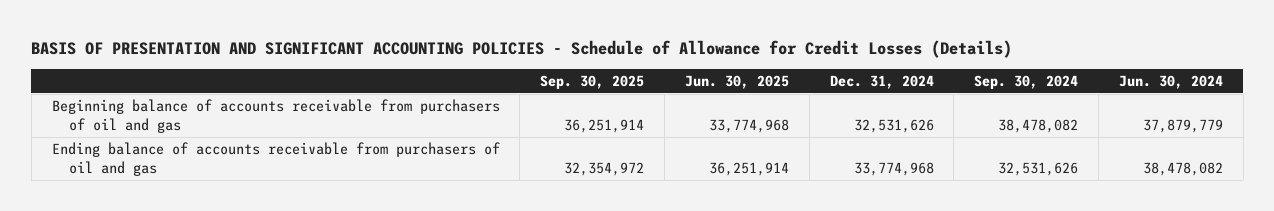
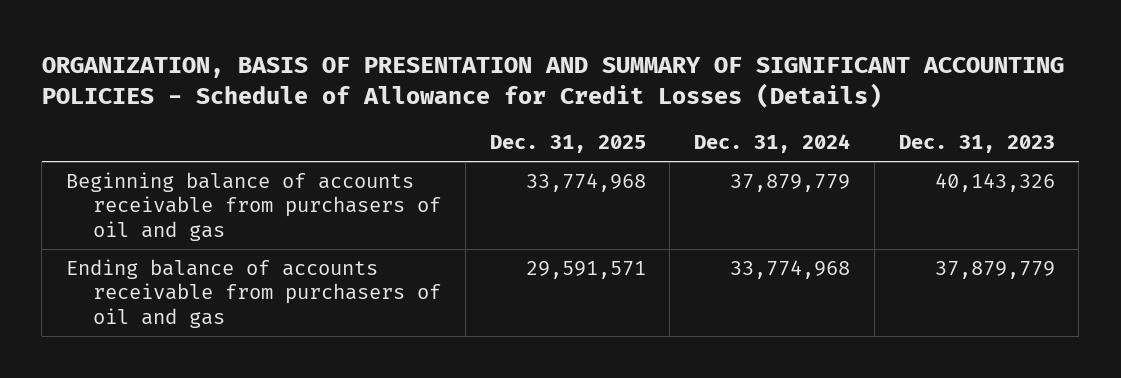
[31,39,1013,58] BASIS OF PRESENTATION AND SIGNIFICANT ACCOUNTING POLICIES - Schedule of Allowance for Credit Losses (Details) -> [41,56,1064,108] ORGANIZATION, BASIS OF PRESENTATION AND SUMMARY OF SIGNIFICANT ACCOUNTING POLICIES - Schedule of Allowance for Credit Losses (Details)
[540,74,645,89] Sep. 30, 2025 -> none
[684,74,789,89] Jun. 30, 2025 -> none
[974,74,1079,89] Sep. 30, 2024 -> none
[1118,74,1223,89] Jun. 30, 2024 -> none
none -> [489,135,646,154] Dec. 31, 2025
none -> [898,135,1055,154] Dec. 31, 2023
[853,118,934,133] 32,531,626 -> [730,173,851,192] 37,879,779

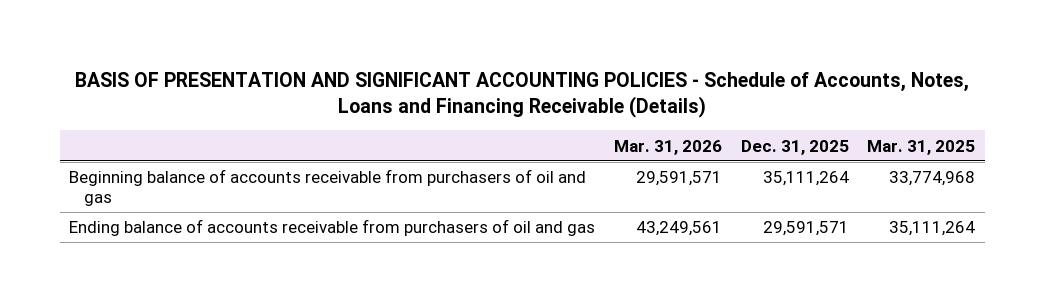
[41,56,1064,108] ORGANIZATION, BASIS OF PRESENTATION AND SUMMARY OF SIGNIFICANT ACCOUNTING POLICIES - Schedule of Allowance for Credit Losses (Details) -> [75,71,970,119] BASIS OF PRESENTATION AND SIGNIFICANT ACCOUNTING POLICIES - Schedule of Accounts, Notes, Loans and Financing Receivable (Details)
[694,134,851,154] Dec. 31, 2024 -> none
[898,135,1055,154] Dec. 31, 2023 -> none
none -> [613,139,722,155] Mar. 31, 2026
none -> [867,139,976,155] Mar. 31, 2025
[525,172,646,192] 33,774,968 -> [762,171,849,187] 35,111,264

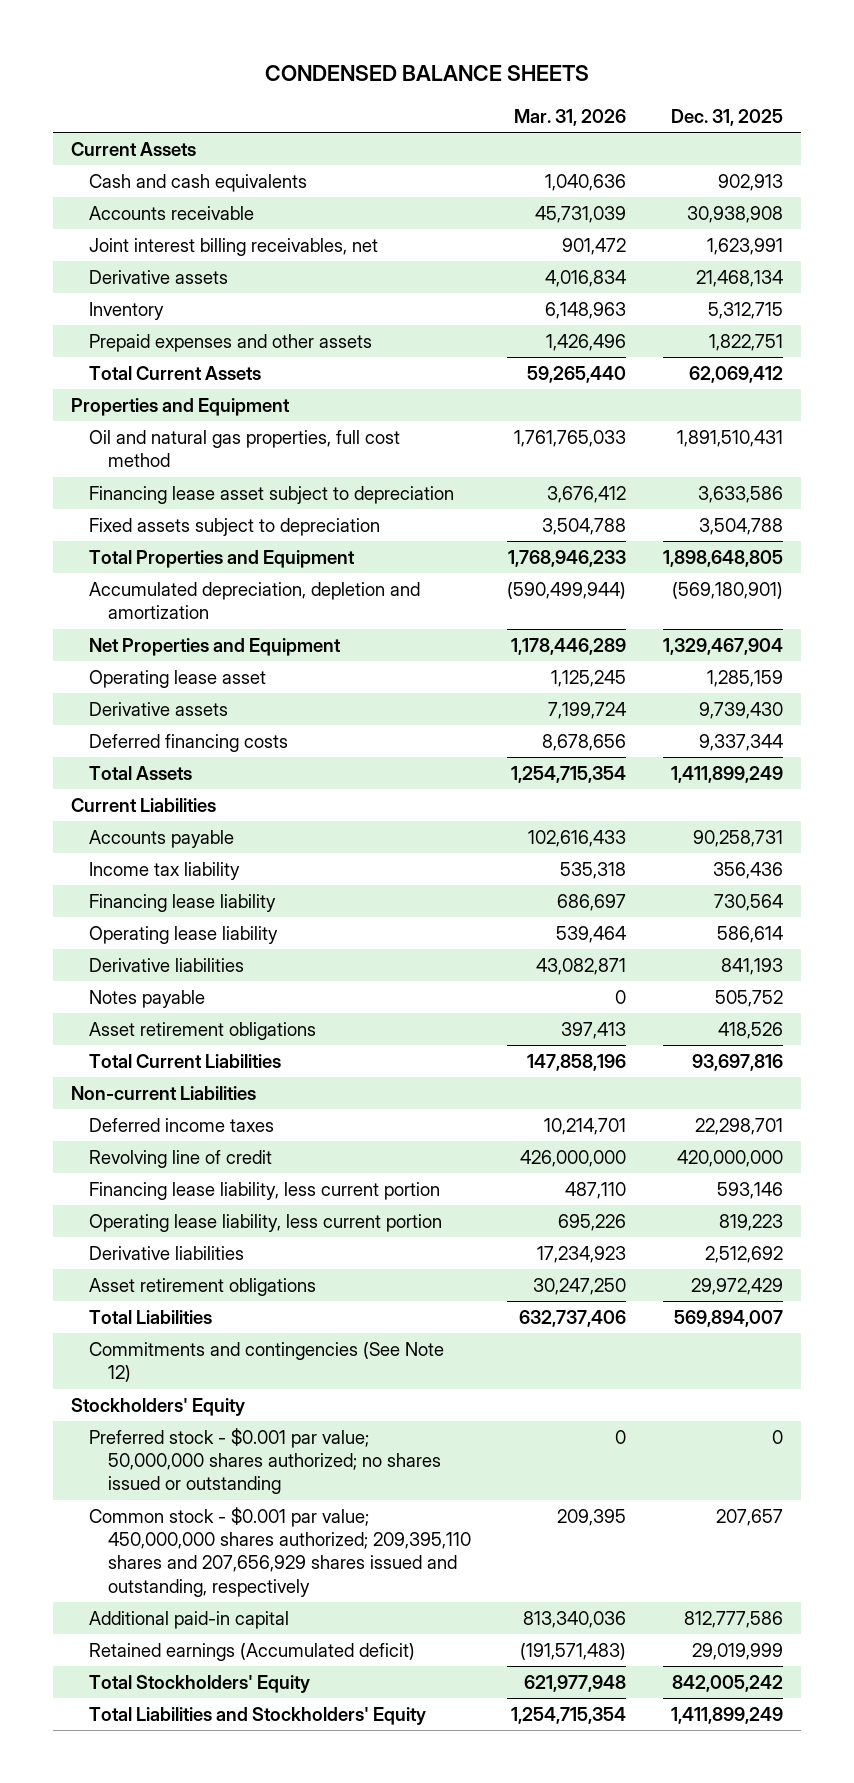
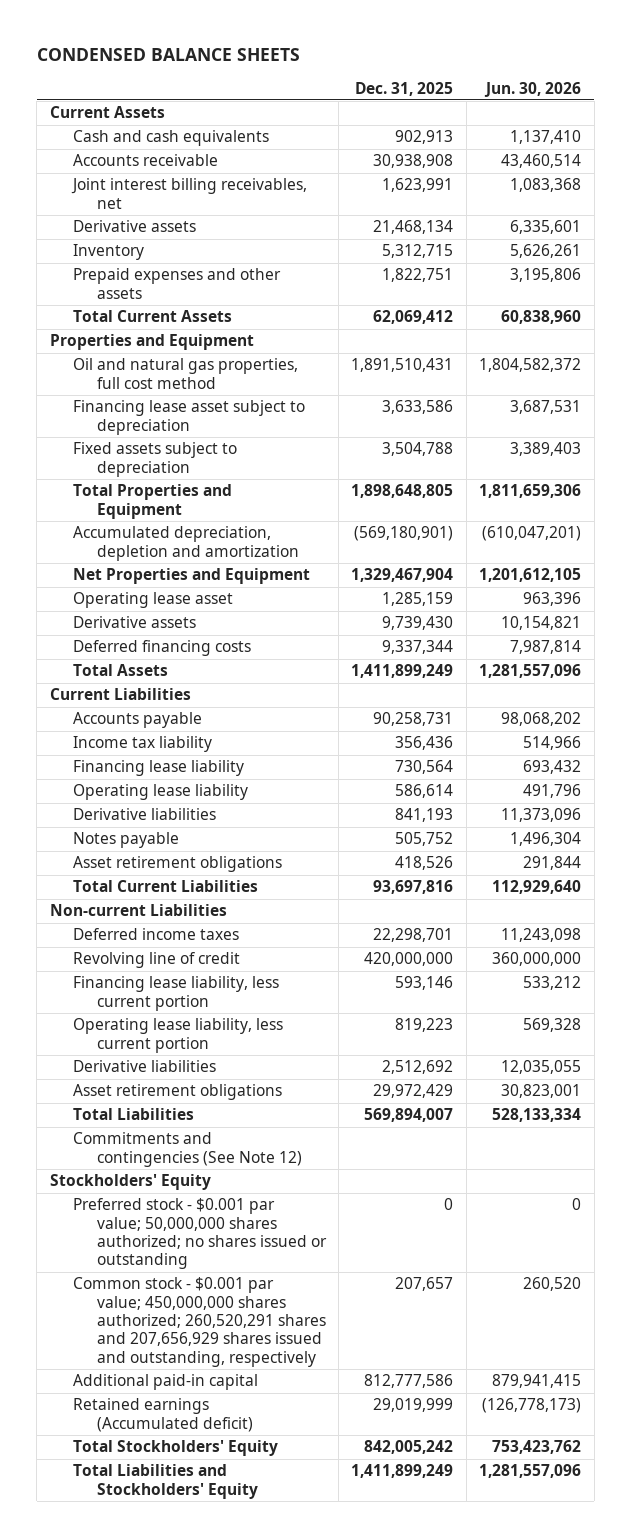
[514,108,627,126] Mar. 31, 2026 -> none
none -> [484,81,582,97] Jun. 30, 2026
[89,1506,471,1597] Common stock - $0.001 par value; 450,000,000 shares authorized; 209,395,110 shares and 207,656,929 shares issued and outstanding, respectively -> [73,1277,326,1367] Common stock - $0.001 par value; 450,000,000 shares authorized; 260,520,291 shares and 207,656,929 shares issued and outstanding, respectively

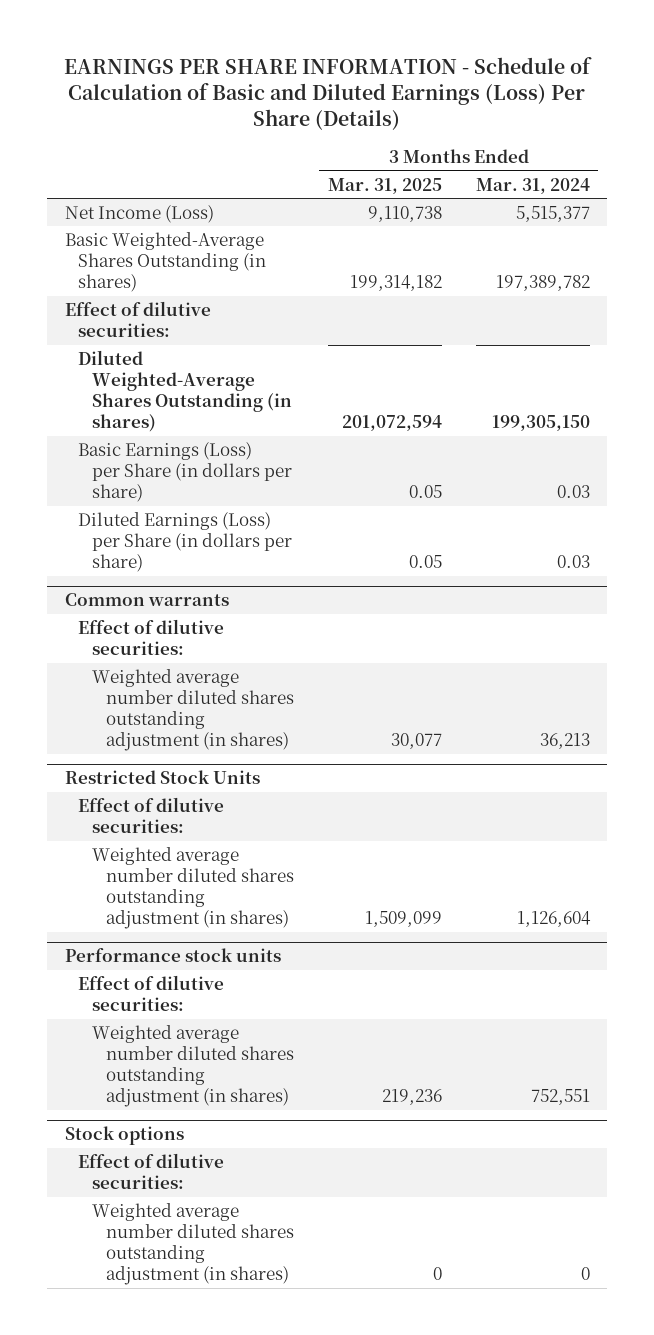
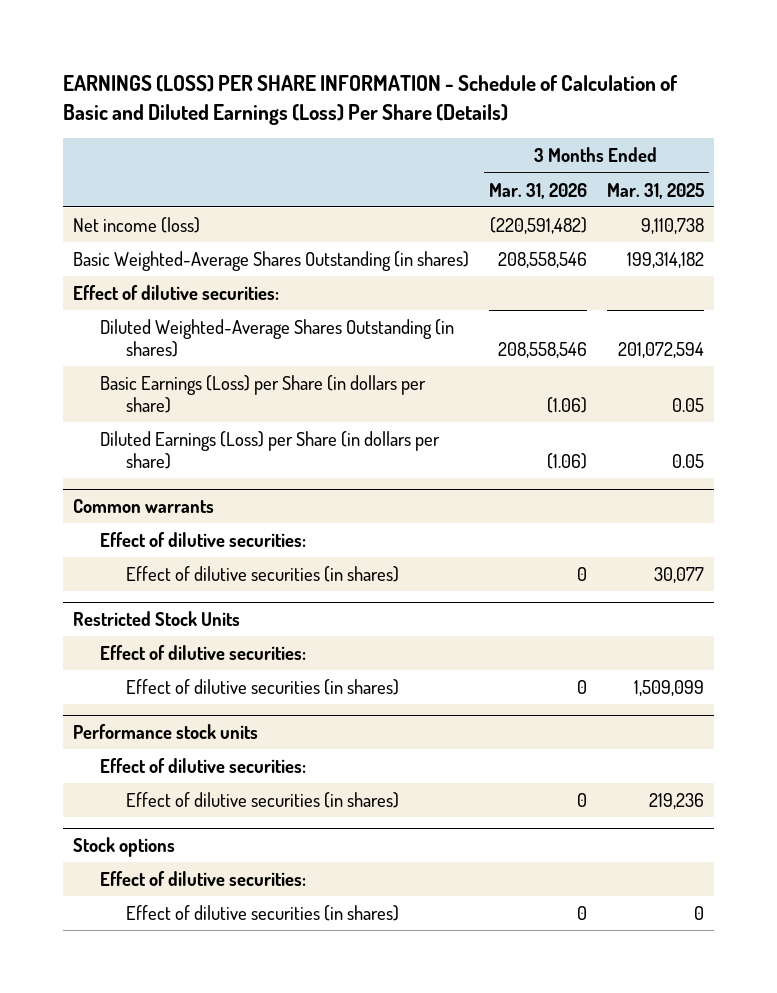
[64,56,593,131] EARNINGS PER SHARE INFORMATION - Schedule of Calculation of Basic and Diluted Earnings (Loss) Per Share (Details) -> [62,75,678,126] EARNINGS (LOSS) PER SHARE INFORMATION - Schedule of Calculation of Basic and Diluted Earnings (Loss) Per Share (Details)
[475,177,590,194] Mar. 31, 2024 -> none
none -> [488,182,587,199] Mar. 31, 2026
[64,204,214,223] Net Income (Loss) -> [72,216,200,233] Net income (loss)
[91,668,294,752] Weighted average number diluted shares outstanding adjustment (in shares) -> [126,565,400,582] Effect of dilutive securities (in shares)
[91,846,294,930] Weighted average number diluted shares outstanding adjustment (in shares) -> [126,678,400,695] Effect of dilutive securities (in shares)
[91,1024,294,1108] Weighted average number diluted shares outstanding adjustment (in shares) -> [126,791,400,808] Effect of dilutive securities (in shares)
[91,1202,294,1286] Weighted average number diluted shares outstanding adjustment (in shares) -> [126,904,400,921] Effect of dilutive securities (in shares)

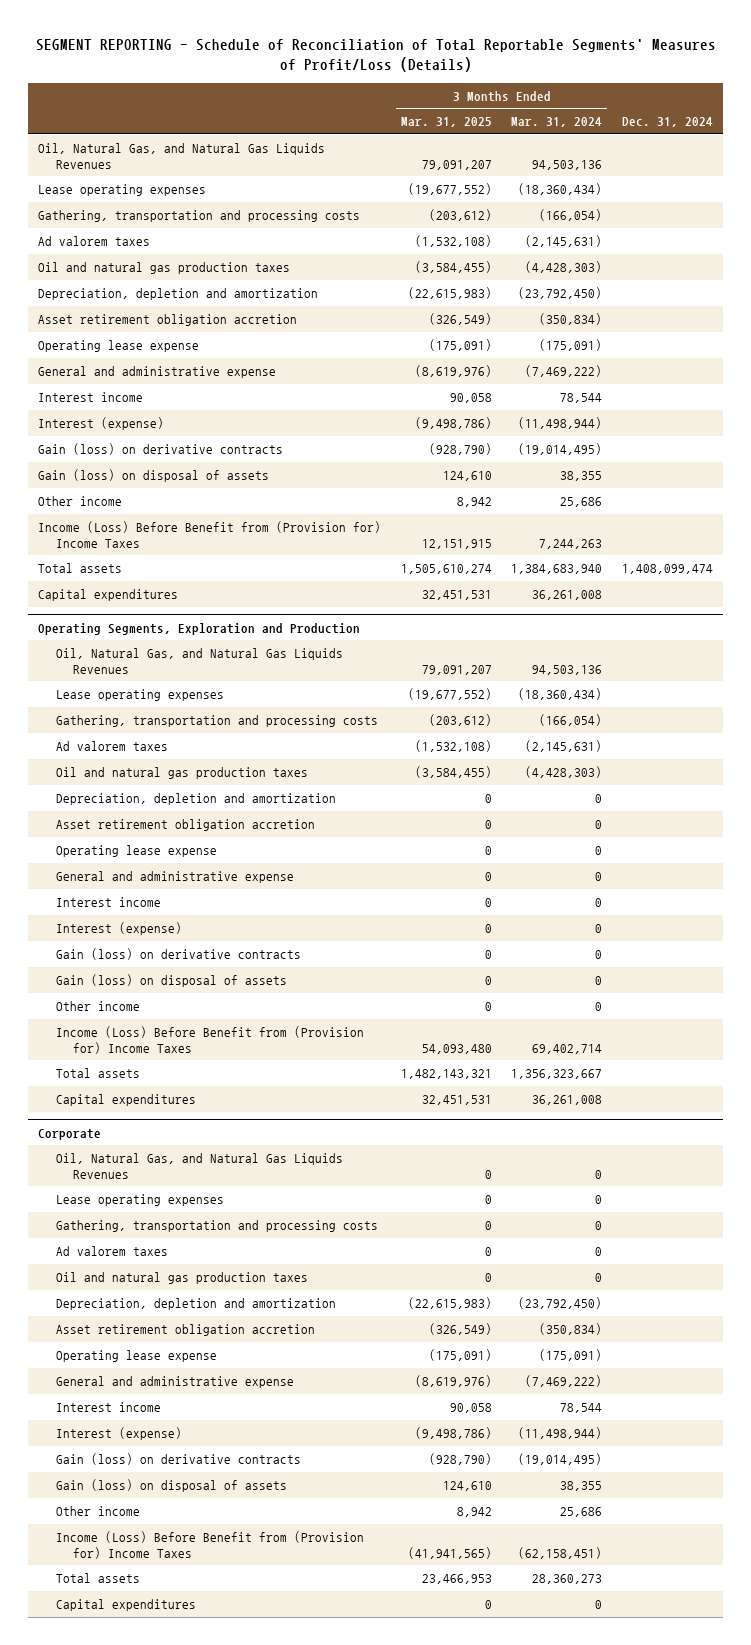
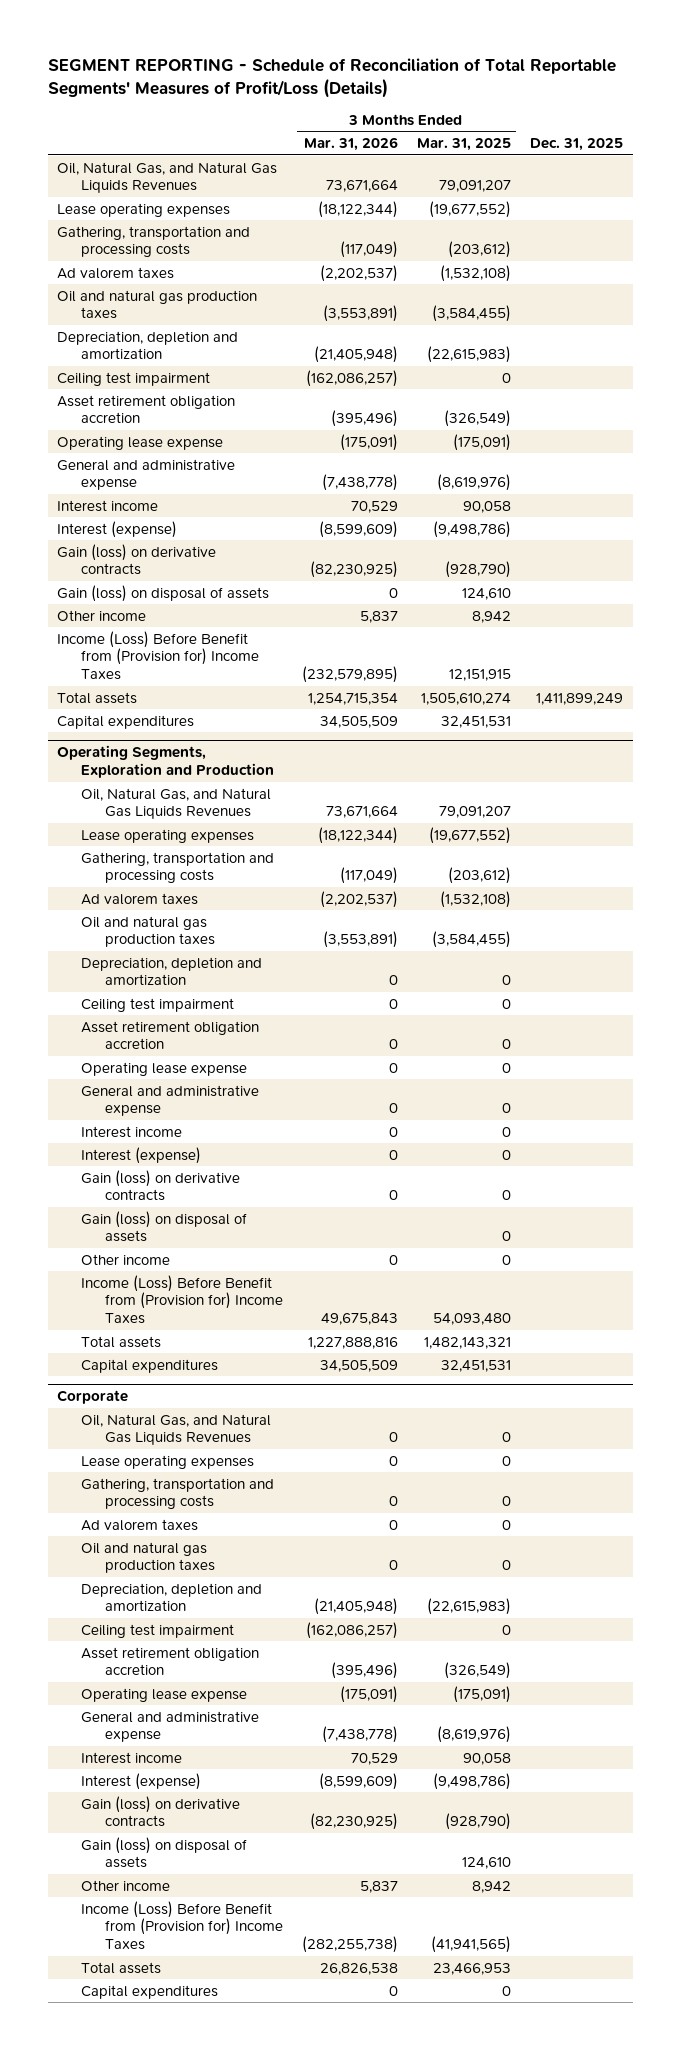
[511,117,603,128] Mar. 31, 2024 -> none
[622,117,714,128] Dec. 31, 2024 -> none
none -> [303,137,398,152] Mar. 31, 2026
none -> [530,138,624,152] Dec. 31, 2025
none -> [57,371,211,386] Ceiling test impairment
none -> [80,997,234,1012] Ceiling test impairment
none -> [80,1623,234,1638] Ceiling test impairment

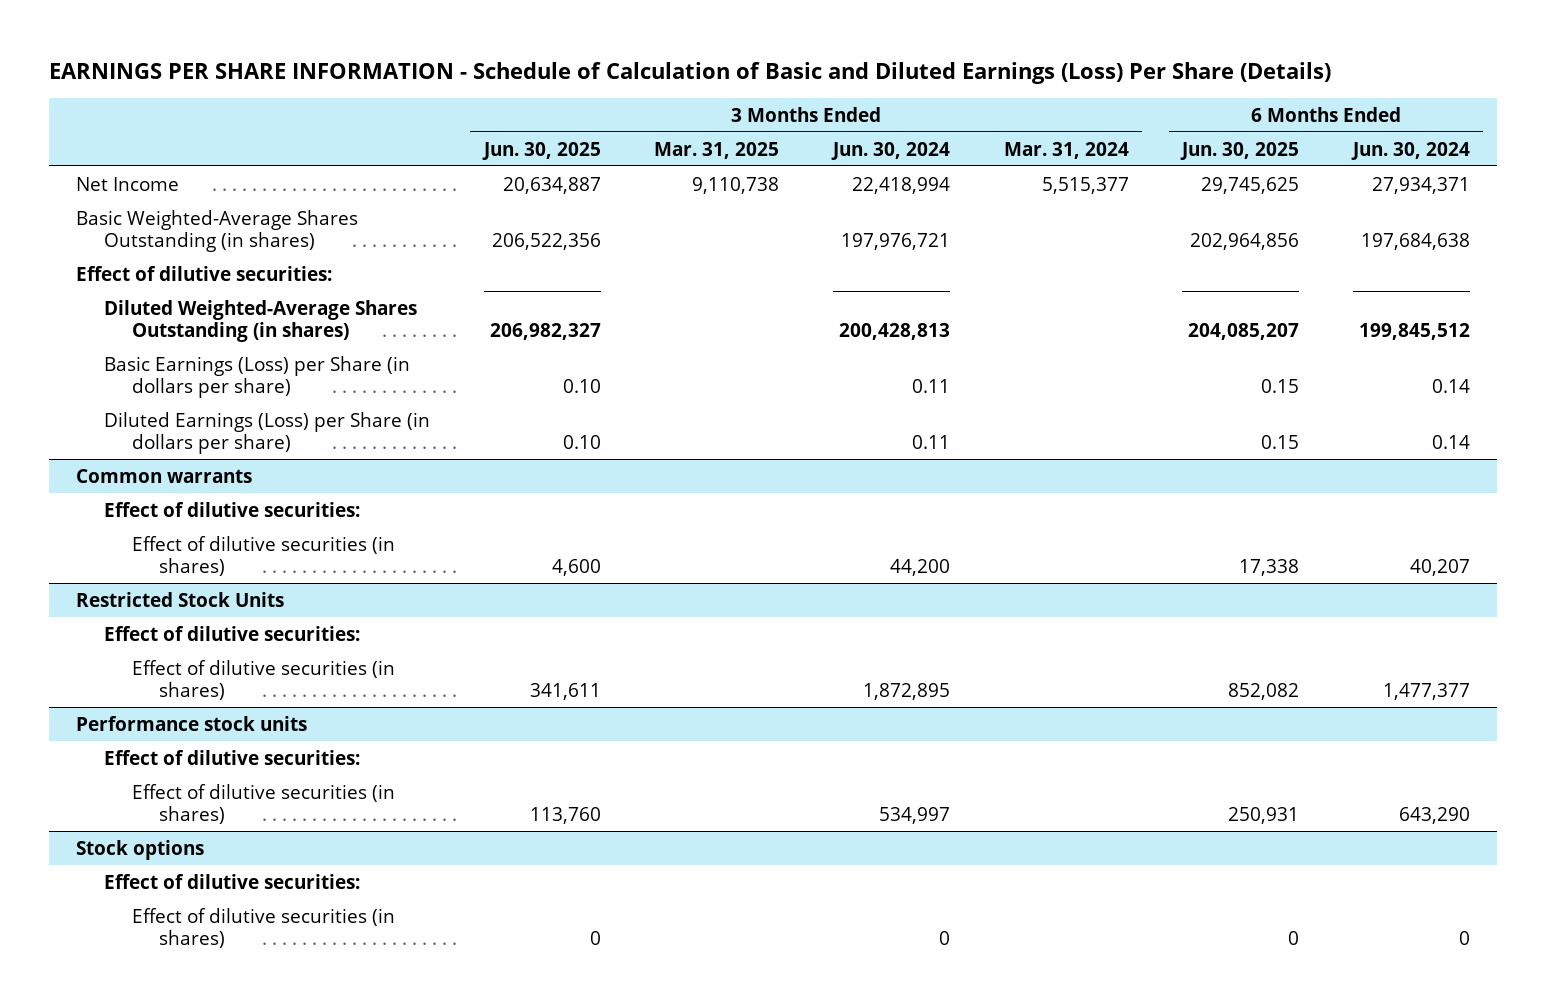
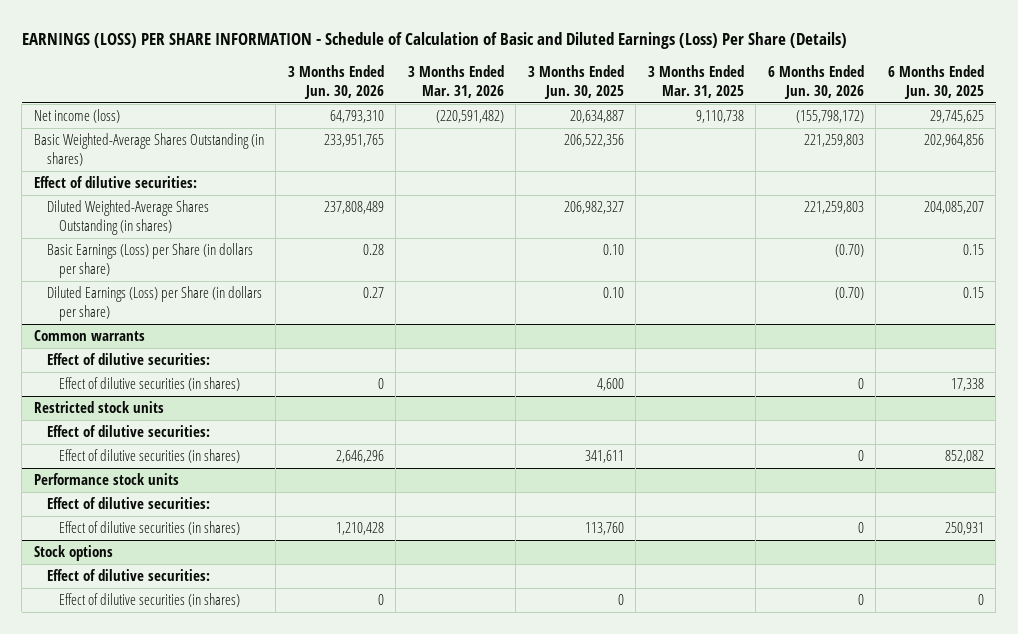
[49,62,1332,85] EARNINGS PER SHARE INFORMATION - Schedule of Calculation of Basic and Diluted Earnings (Loss) Per Share (Details) -> [21,31,847,49] EARNINGS (LOSS) PER SHARE INFORMATION - Schedule of Calculation of Basic and Diluted Earnings (Loss) Per Share (Details)
[830,141,950,160] Jun. 30, 2024 -> none
[1003,141,1129,159] Mar. 31, 2024 -> none
[1351,141,1471,160] Jun. 30, 2024 -> none
none -> [287,64,384,99] 3 Months Ended Jun. 30, 2026
none -> [407,64,504,98] 3 Months Ended Mar. 31, 2026
none -> [767,64,864,99] 6 Months Ended Jun. 30, 2026
[76,176,180,191] Net Income -> [33,109,120,124] Net income (loss)
[76,591,285,607] Restricted Stock Units -> [33,401,164,414] Restricted stock units

